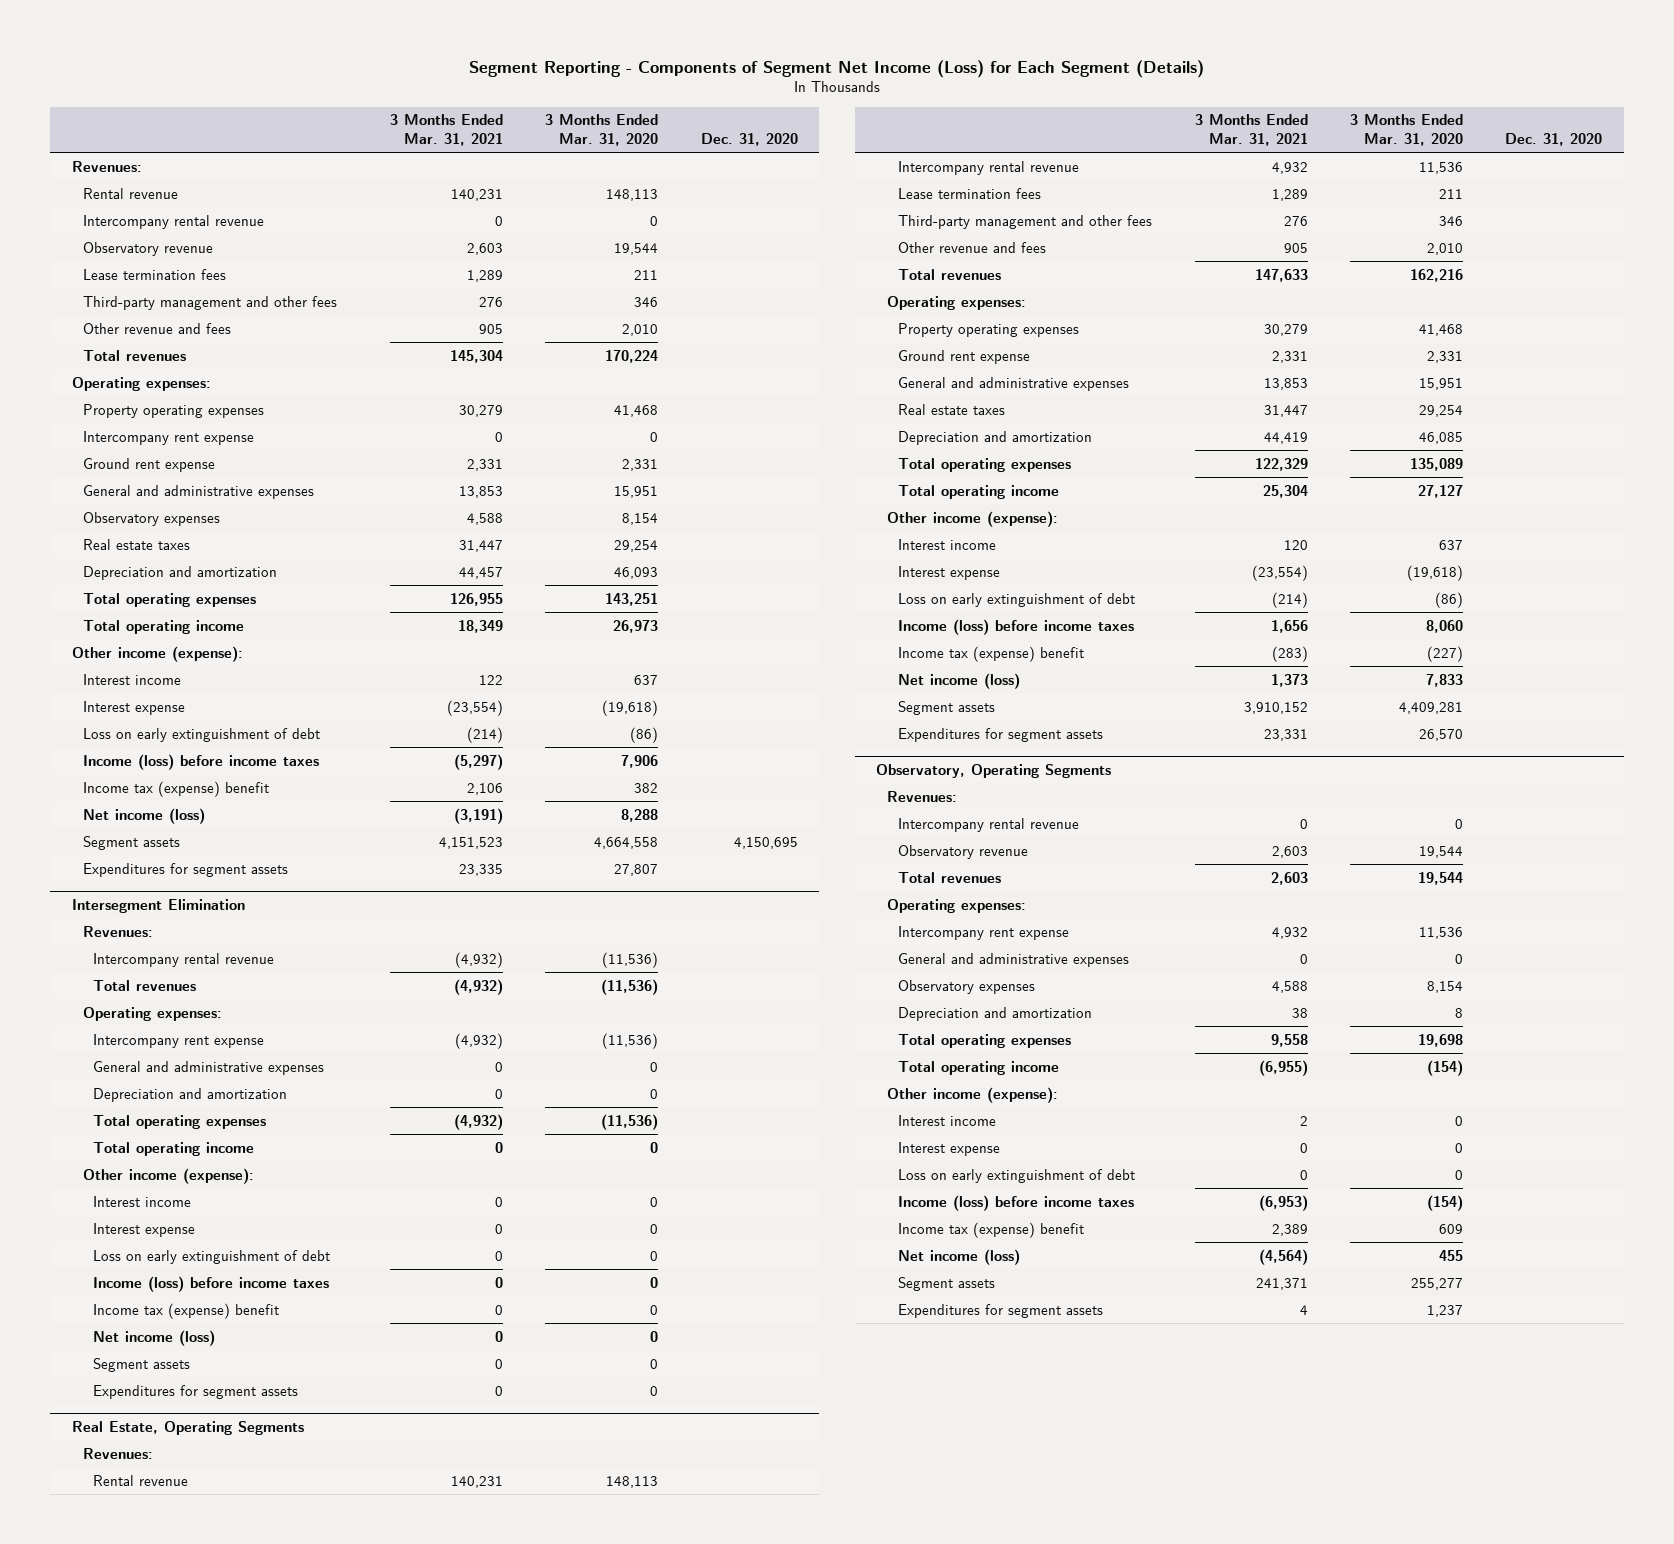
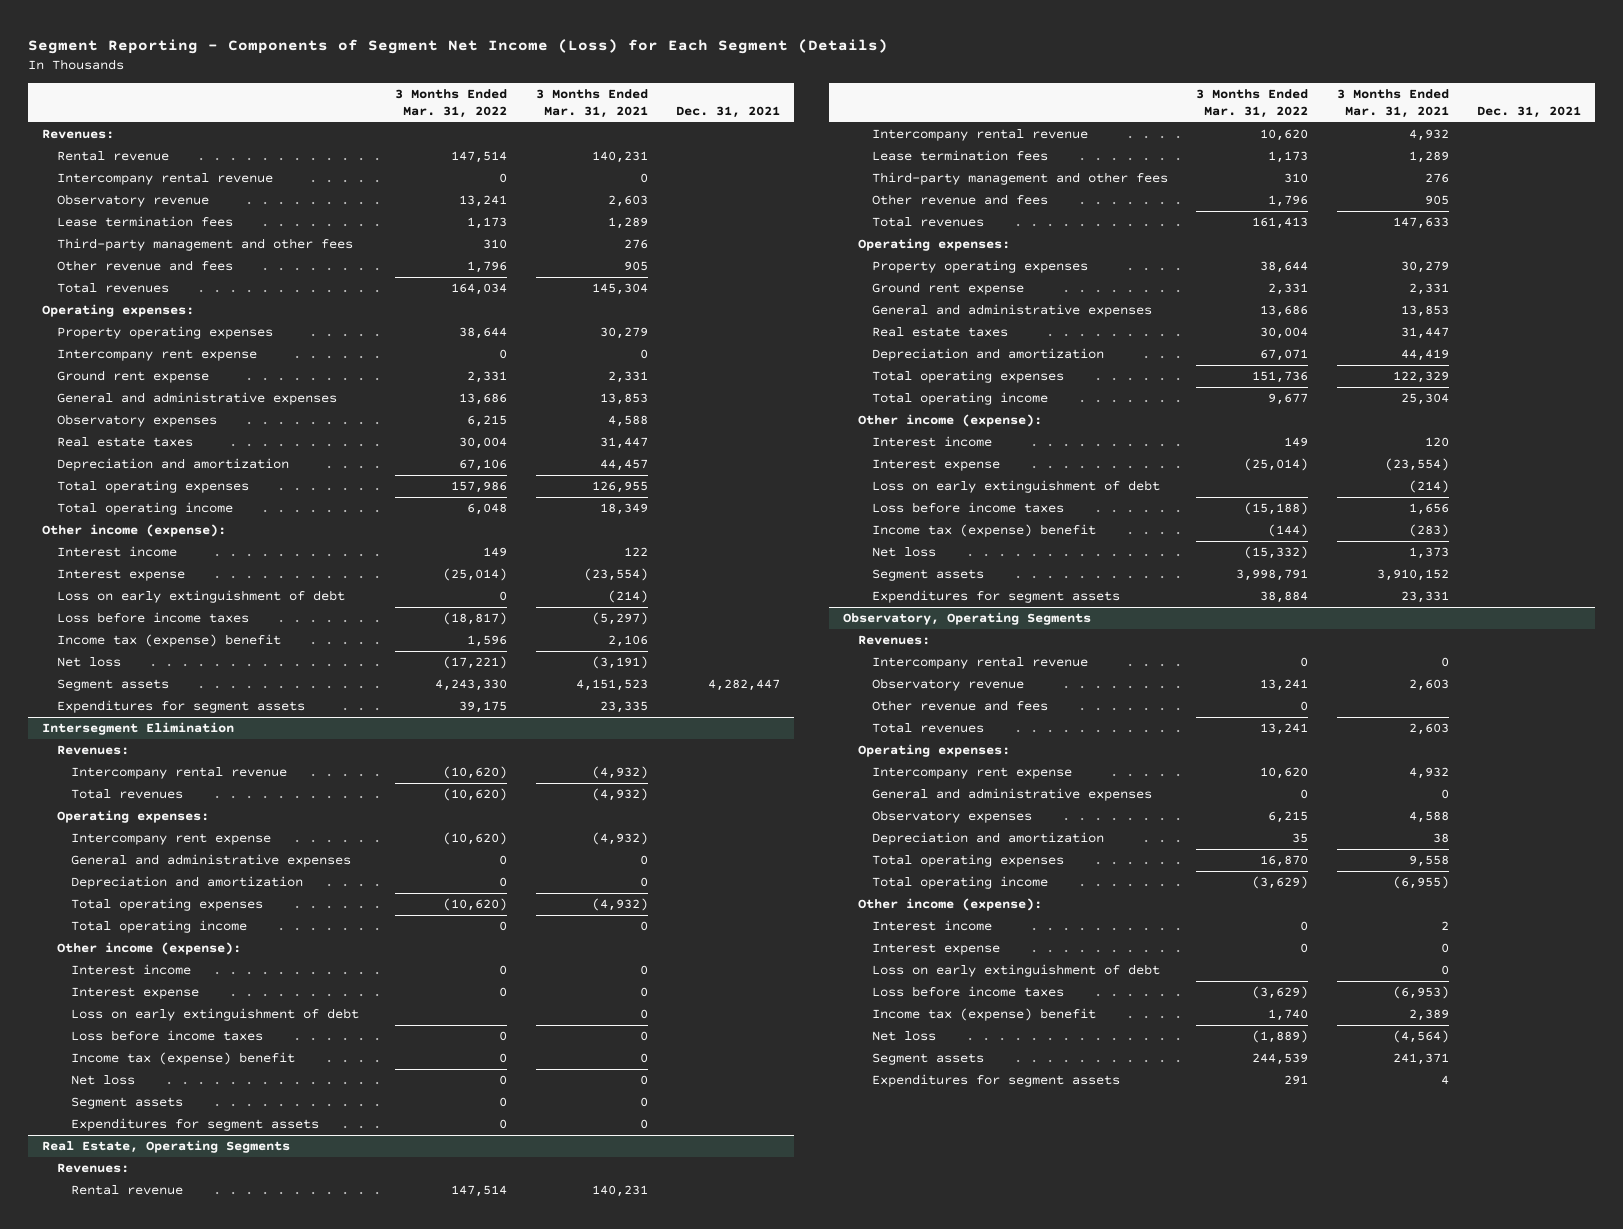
[545,114,659,146] 3 Months Ended Mar. 31, 2020 -> none
[700,132,798,146] Dec. 31, 2020 -> none
none -> [395,89,508,118] 3 Months Ended Mar. 31, 2022
none -> [676,105,781,118] Dec. 31, 2021
[82,753,319,770] Income (loss) before income taxes -> [56,612,249,624] Loss before income taxes
[82,807,205,824] Net income (loss) -> [56,657,121,668] Net loss
[93,1275,330,1292] Income (loss) before income taxes -> [70,1030,263,1042] Loss before income taxes
[93,1329,216,1346] Net income (loss) -> [70,1075,135,1086] Net loss
[898,618,1135,635] Income (loss) before income taxes -> [871,502,1064,514] Loss before income taxes
[898,672,1021,689] Net income (loss) -> [871,547,936,558] Net loss
none -> [871,700,1048,712] Other revenue and fees
[898,1194,1135,1211] Income (loss) before income taxes -> [871,986,1064,998] Loss before income taxes
[898,1248,1021,1265] Net income (loss) -> [871,1031,936,1042] Net loss

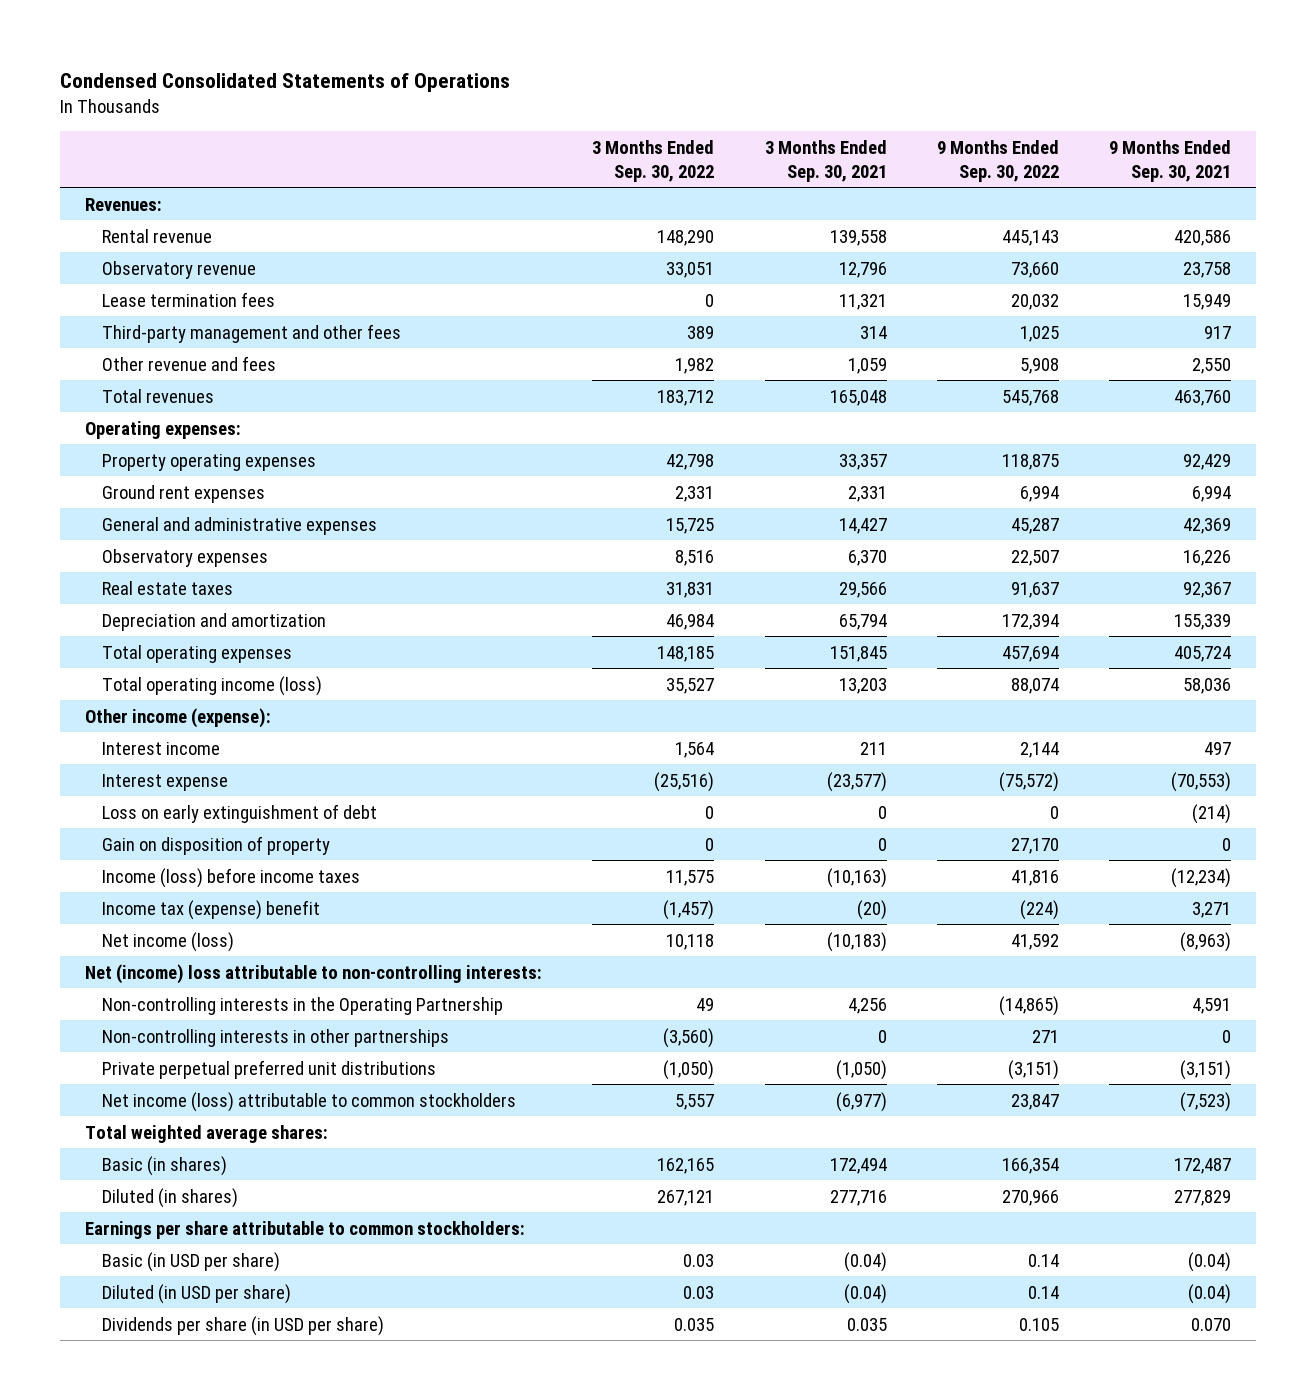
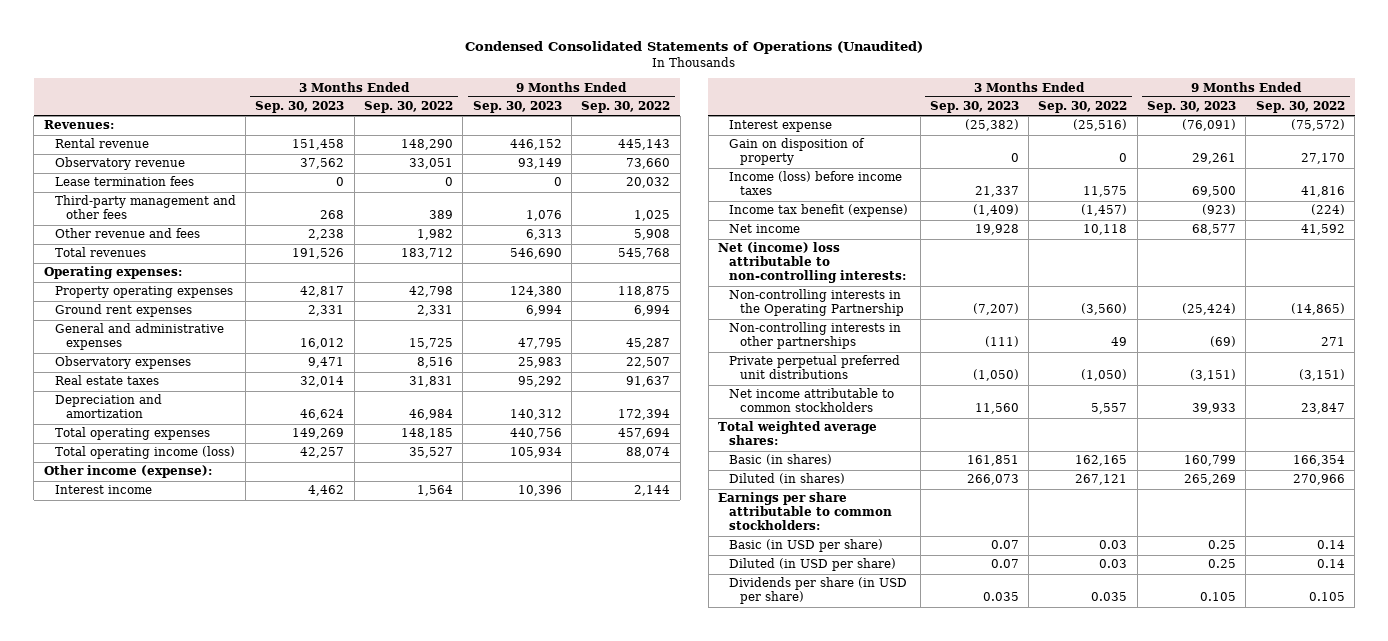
[59,73,510,93] Condensed Consolidated Statements of Operations -> [465,41,924,55] Condensed Consolidated Statements of Operations (Unaudited)
[764,139,887,182] 3 Months Ended Sep. 30, 2021 -> none
[1109,139,1232,182] 9 Months Ended Sep. 30, 2021 -> none
none -> [255,101,345,114] Sep. 30, 2023
none -> [472,101,562,114] Sep. 30, 2023
[101,803,377,823] Loss on early extinguishment of debt -> none
[101,899,320,920] Income tax (expense) benefit -> [729,204,909,218] Income tax benefit (expense)
[101,931,234,952] Net income (loss) -> [729,224,801,234] Net income
[696,997,715,1011] 49 -> [1081,303,1128,316] (3,560)
[663,1027,715,1048] (3,560) -> [1111,337,1128,347] 49
[101,1091,516,1112] Net income (loss) attributable to common stockholders -> [729,388,895,413] Net income attributable to common stockholders

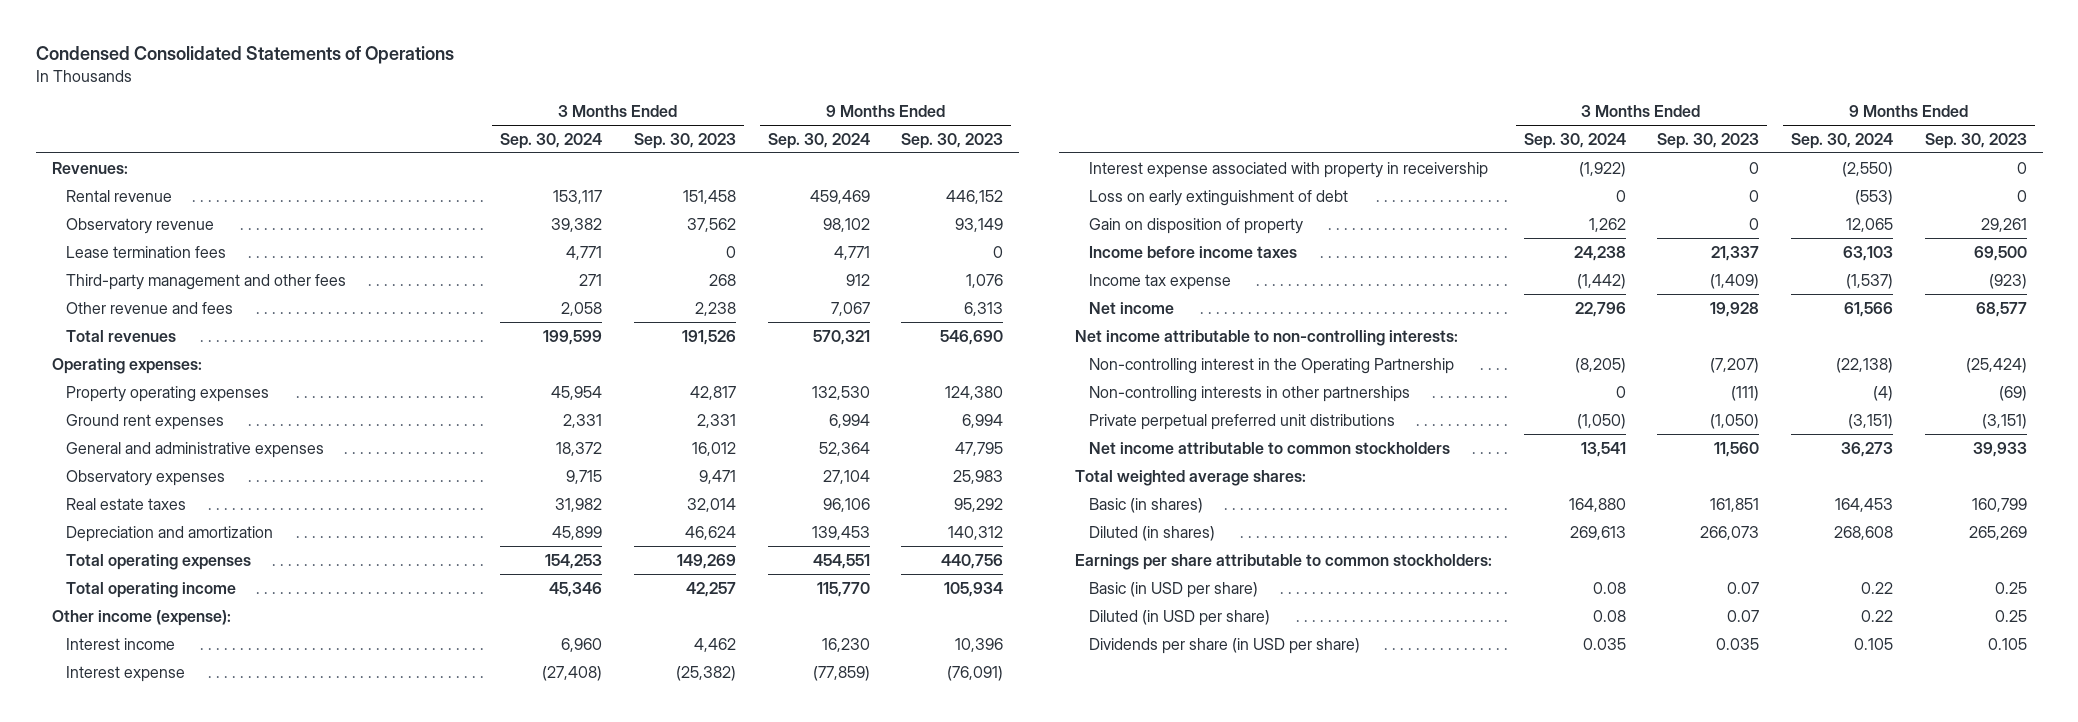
[465,41,924,55] Condensed Consolidated Statements of Operations (Unaudited) -> [35,46,454,65] Condensed Consolidated Statements of Operations
[363,101,453,114] Sep. 30, 2022 -> none
[581,101,671,114] Sep. 30, 2022 -> none
none -> [500,132,603,149] Sep. 30, 2024
none -> [767,132,870,149] Sep. 30, 2024
[54,446,235,460] Total operating income (loss) -> [66,581,237,598] Total operating income
none -> [1089,161,1489,178] Interest expense associated with property in receivership
none -> [1089,189,1349,206] Loss on early extinguishment of debt
[729,171,903,196] Income (loss) before income taxes -> [1089,245,1298,258] Income before income taxes
[729,204,909,218] Income tax benefit (expense) -> [1089,273,1232,290] Income tax expense
[718,242,907,284] Net (income) loss attributable to non-controlling interests: -> [1074,329,1458,346] Net income attributable to non-controlling interests:
[729,289,905,317] Non-controlling interests in the Operating Partnership -> [1089,357,1455,374] Non-controlling interest in the Operating Partnership

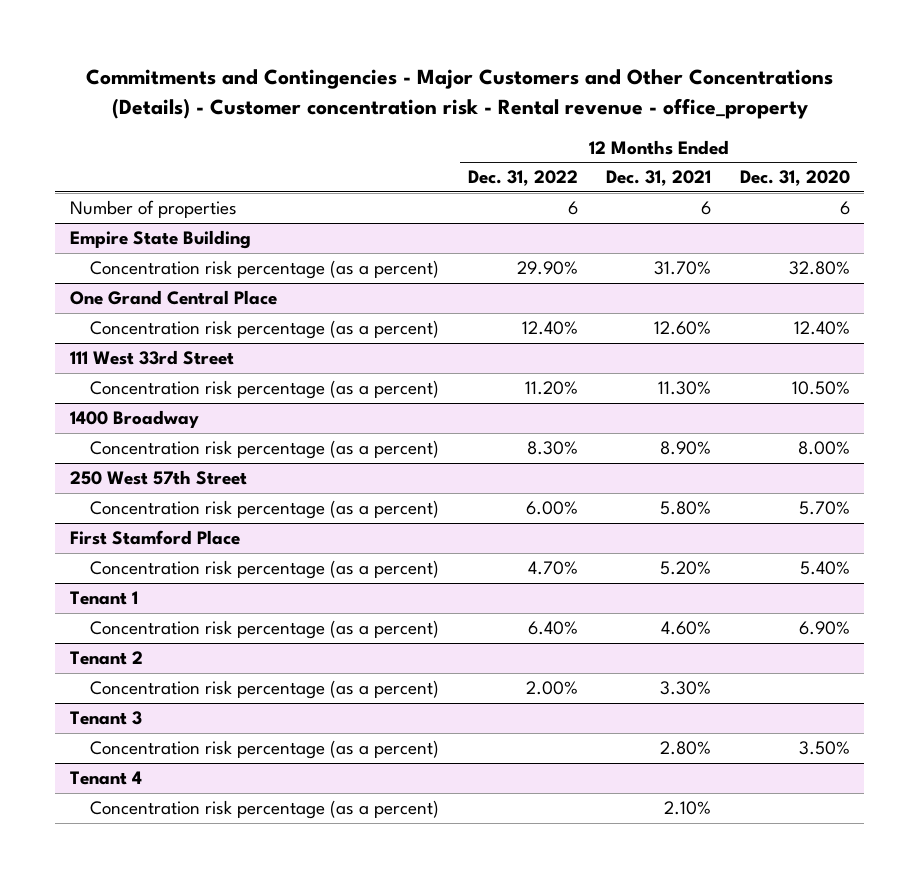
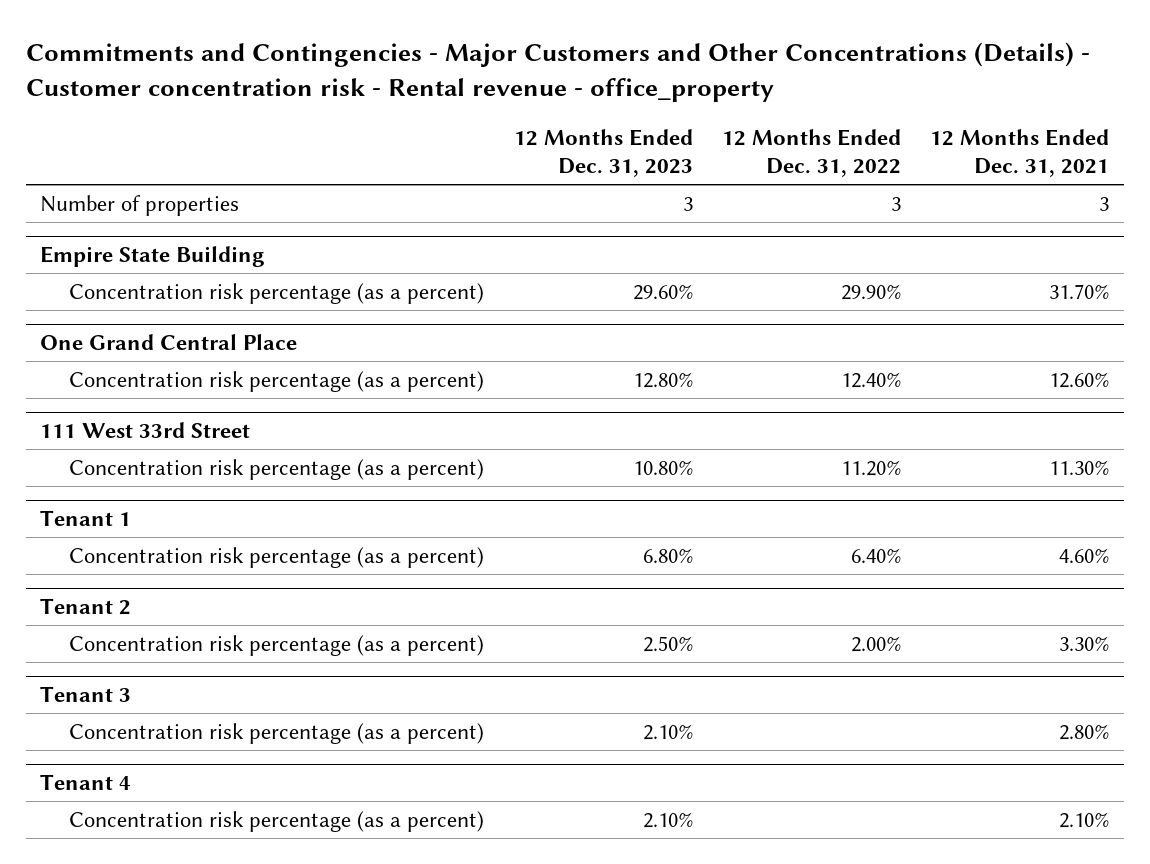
[740,170,851,187] Dec. 31, 2020 -> none
none -> [513,128,693,178] 12 Months Ended Dec. 31, 2023
[567,201,578,216] 6 -> [891,196,902,211] 3
[701,201,712,216] 6 -> [1099,196,1110,211] 3
[69,410,199,429] 1400 Broadway -> none
[89,440,439,460] Concentration risk percentage (as a percent) -> none
[69,470,247,486] 250 West 57th Street -> none
[89,500,439,520] Concentration risk percentage (as a percent) -> none
[69,530,240,546] First Stamford Place -> none
[89,560,439,580] Concentration risk percentage (as a percent) -> none

